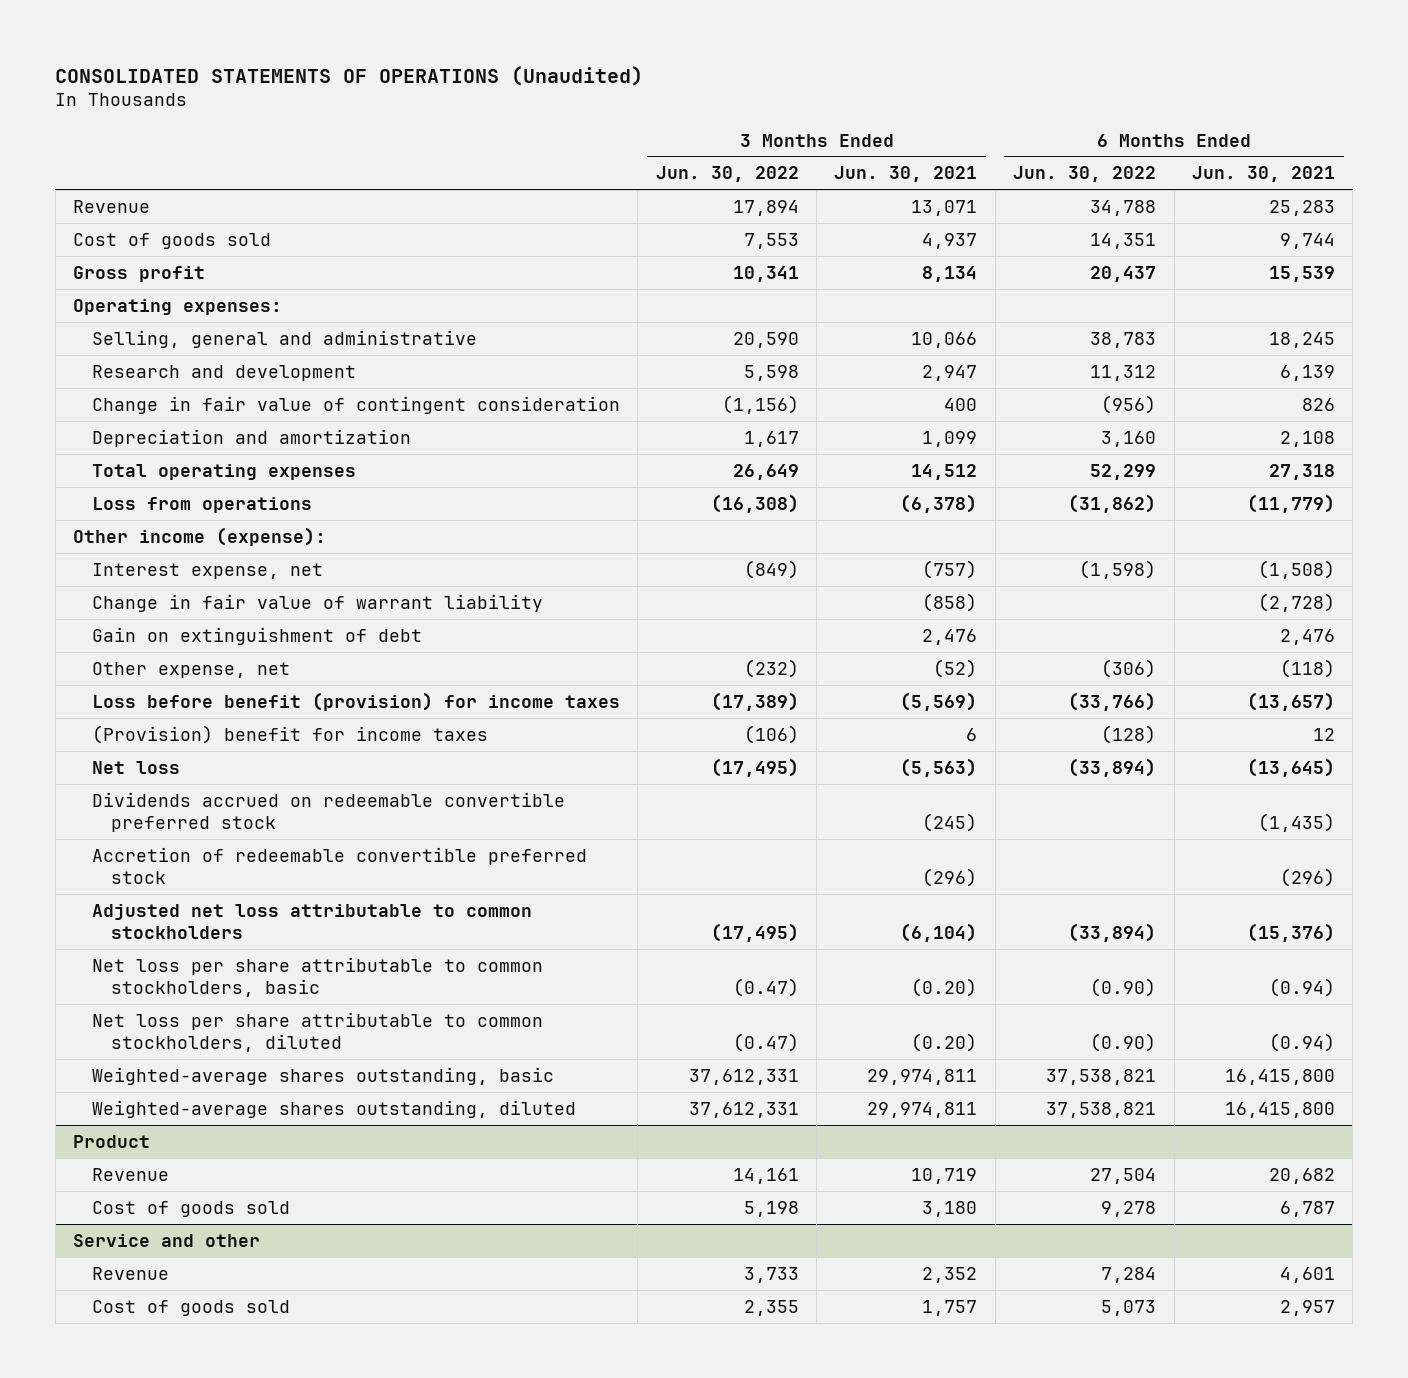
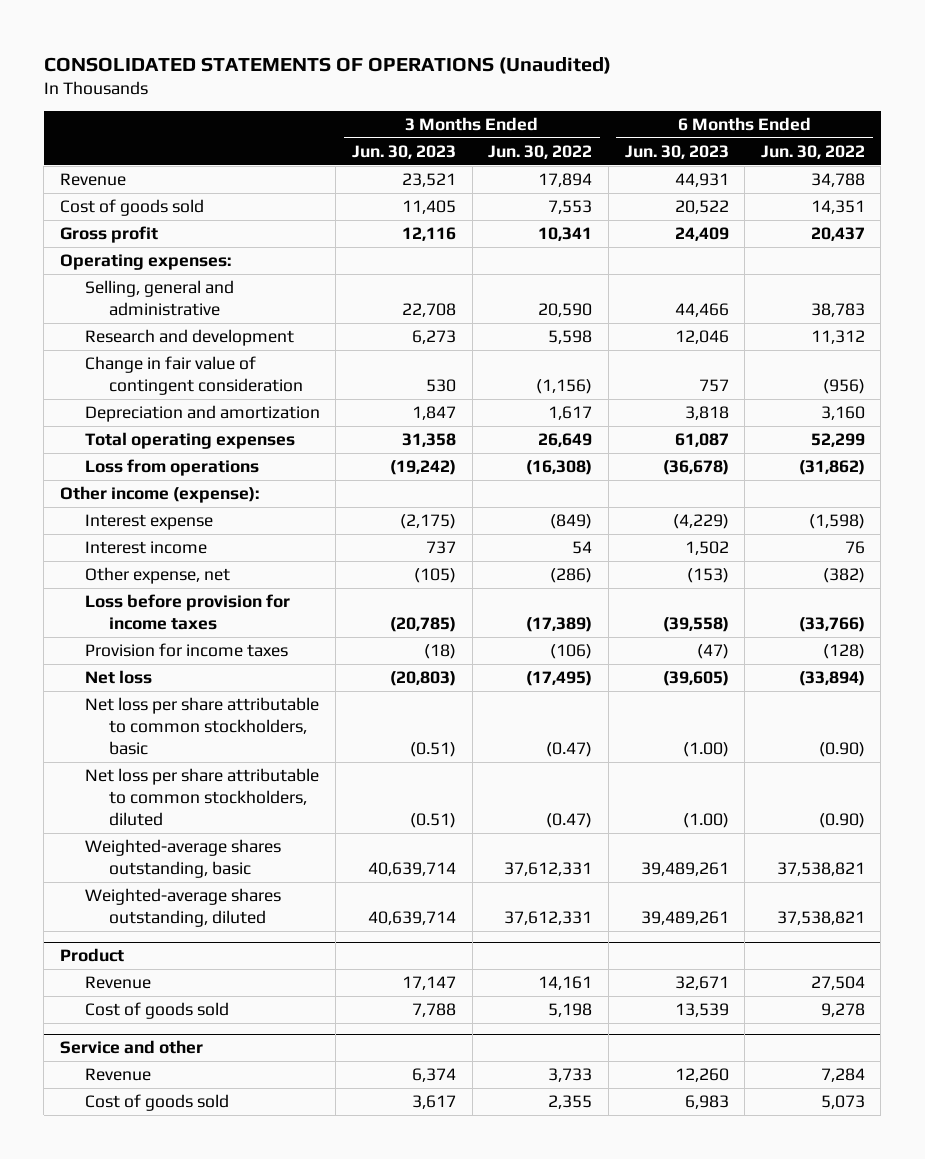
[834,166,978,183] Jun. 30, 2021 -> none
[1191,166,1335,183] Jun. 30, 2021 -> none
none -> [351,144,456,159] Jun. 30, 2023
none -> [624,144,729,159] Jun. 30, 2023
[92,593,544,612] Change in fair value of warrant liability -> none
[92,626,423,645] Gain on extinguishment of debt -> none
[92,562,324,579] Interest expense, net -> [84,513,213,530] Interest expense
none -> [84,540,207,554] Interest income
[743,658,799,678] (232) -> [550,567,593,583] (286)
[1101,658,1157,678] (306) -> [822,567,865,583] (382)
[92,691,621,711] Loss before benefit (provision) for income taxes -> [84,593,290,631] Loss before provision for income taxes
[92,724,489,744] (Provision) benefit for income taxes -> [84,642,288,657] Provision for income taxes
[92,791,566,833] Dividends accrued on redeemable convertible preferred stock -> none
[92,846,588,885] Accretion of redeemable convertible preferred stock -> none
[92,903,533,940] Adjusted net loss attributable to common stockholders -> none

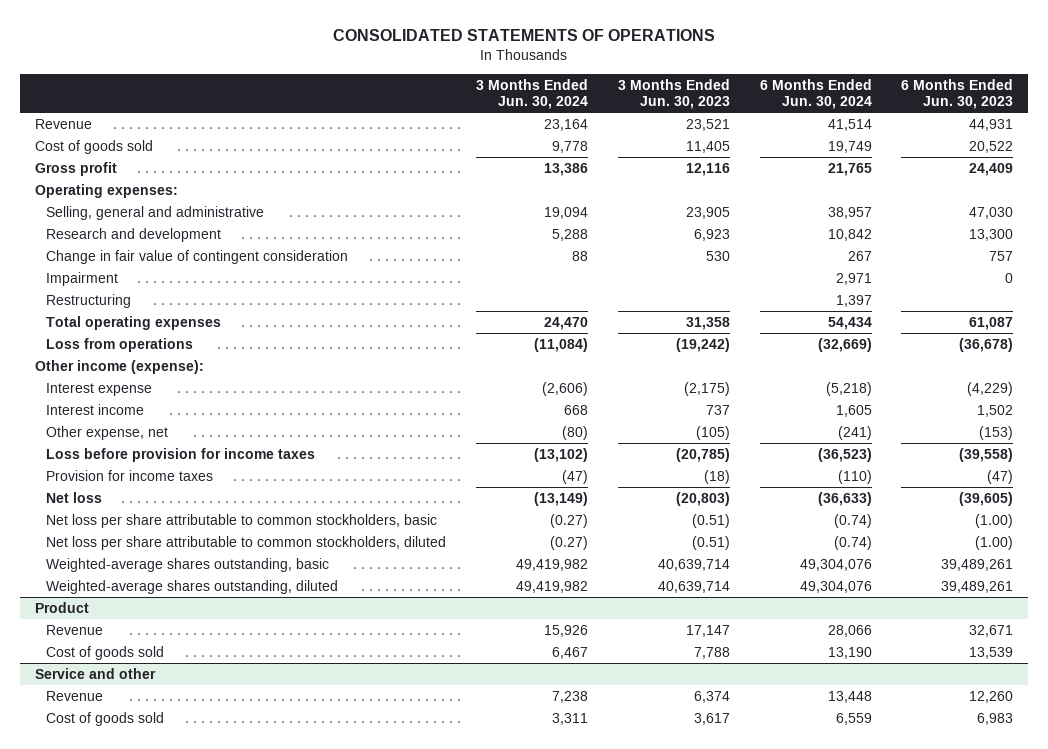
[43,56,611,74] CONSOLIDATED STATEMENTS OF OPERATIONS (Unaudited) -> [333,29,716,42] CONSOLIDATED STATEMENTS OF OPERATIONS
[488,144,593,159] Jun. 30, 2022 -> none
[760,144,865,159] Jun. 30, 2022 -> none
none -> [476,78,589,109] 3 Months Ended Jun. 30, 2024
none -> [759,78,872,109] 6 Months Ended Jun. 30, 2024
[401,303,456,318] 22,708 -> [685,206,730,219] 23,905
[674,303,729,318] 44,466 -> [969,206,1014,219] 47,030
[411,329,456,344] 6,273 -> [693,228,730,241] 6,923
[674,329,729,344] 12,046 -> [969,228,1014,241] 13,300
[84,404,320,422] Depreciation and amortization -> none
none -> [46,271,119,286] Impairment
none -> [46,293,132,308] Restructuring

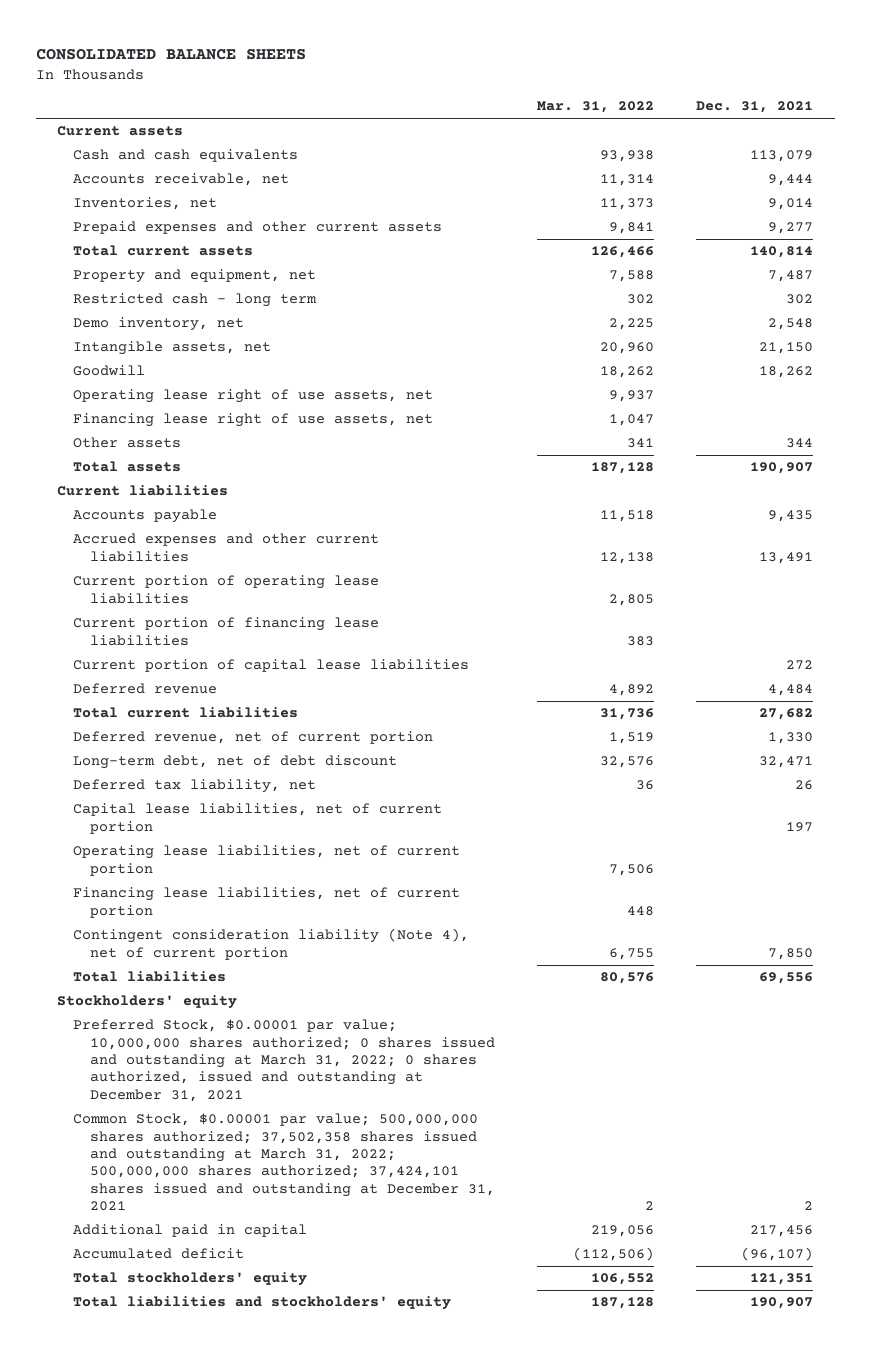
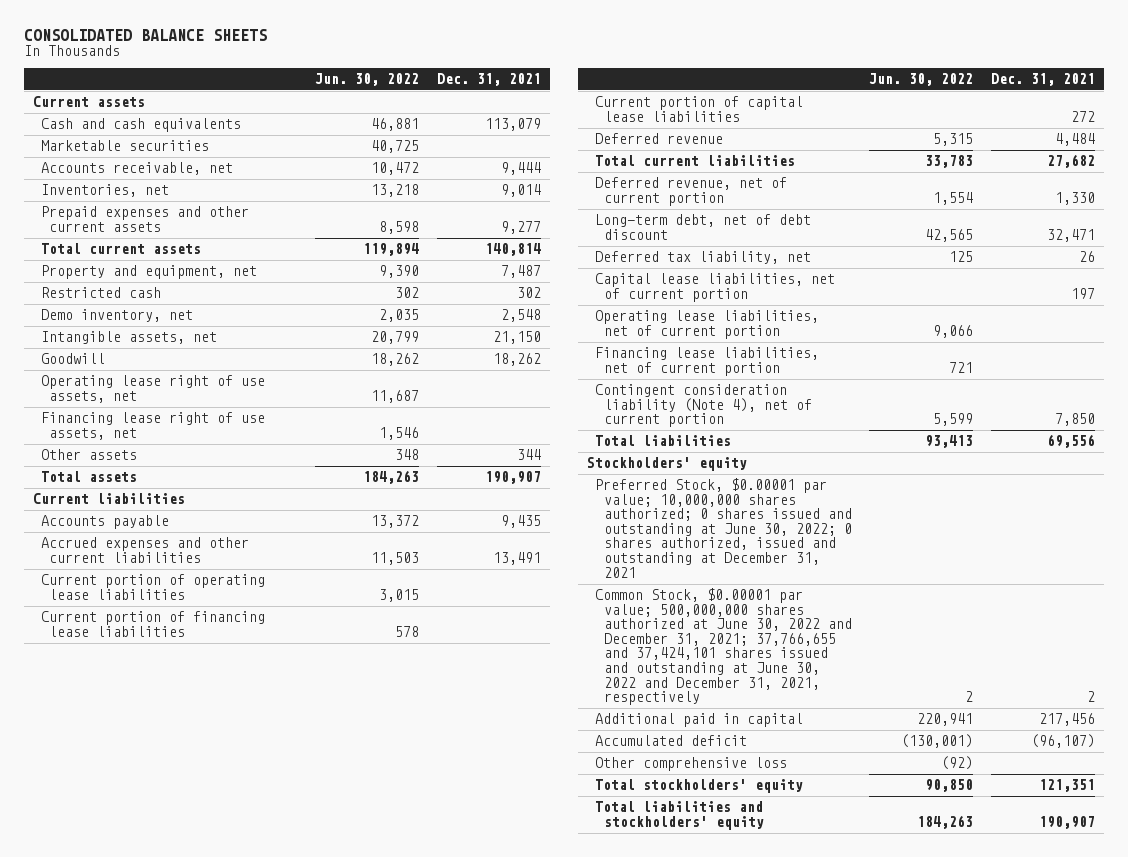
[537,101,655,114] Mar. 31, 2022 -> none
none -> [315,73,420,87] Jun. 30, 2022
none -> [40,140,209,152] Marketable securities
[73,293,318,308] Restricted cash - long term -> [40,287,161,299] Restricted cash
[73,1019,495,1102] Preferred Stock, $0.00001 par value; 10,000,000 shares authorized; 0 shares issued and outstanding at March 31, 2022; 0 shares authorized, issued and outstanding at December 31, 2021 -> [595,478,852,578] Preferred Stock, $0.00001 par value; 10,000,000 shares authorized; 0 shares issued and outstanding at June 30, 2022; 0 shares authorized, issued and outstanding at December 31, 2021
[73,1113,495,1212] Common Stock, $0.00001 par value; 500,000,000 shares authorized; 37,502,358 shares issued and outstanding at March 31, 2022; 500,000,000 shares authorized; 37,424,101 shares issued and outstanding at December 31, 2021 -> [595,588,852,706] Common Stock, $0.00001 par value; 500,000,000 shares authorized at June 30, 2022 and December 31, 2021; 37,766,655 and 37,424,101 shares issued and outstanding at June 30, 2022 and December 31, 2021, respectively
none -> [595,757,788,772] Other comprehensive loss

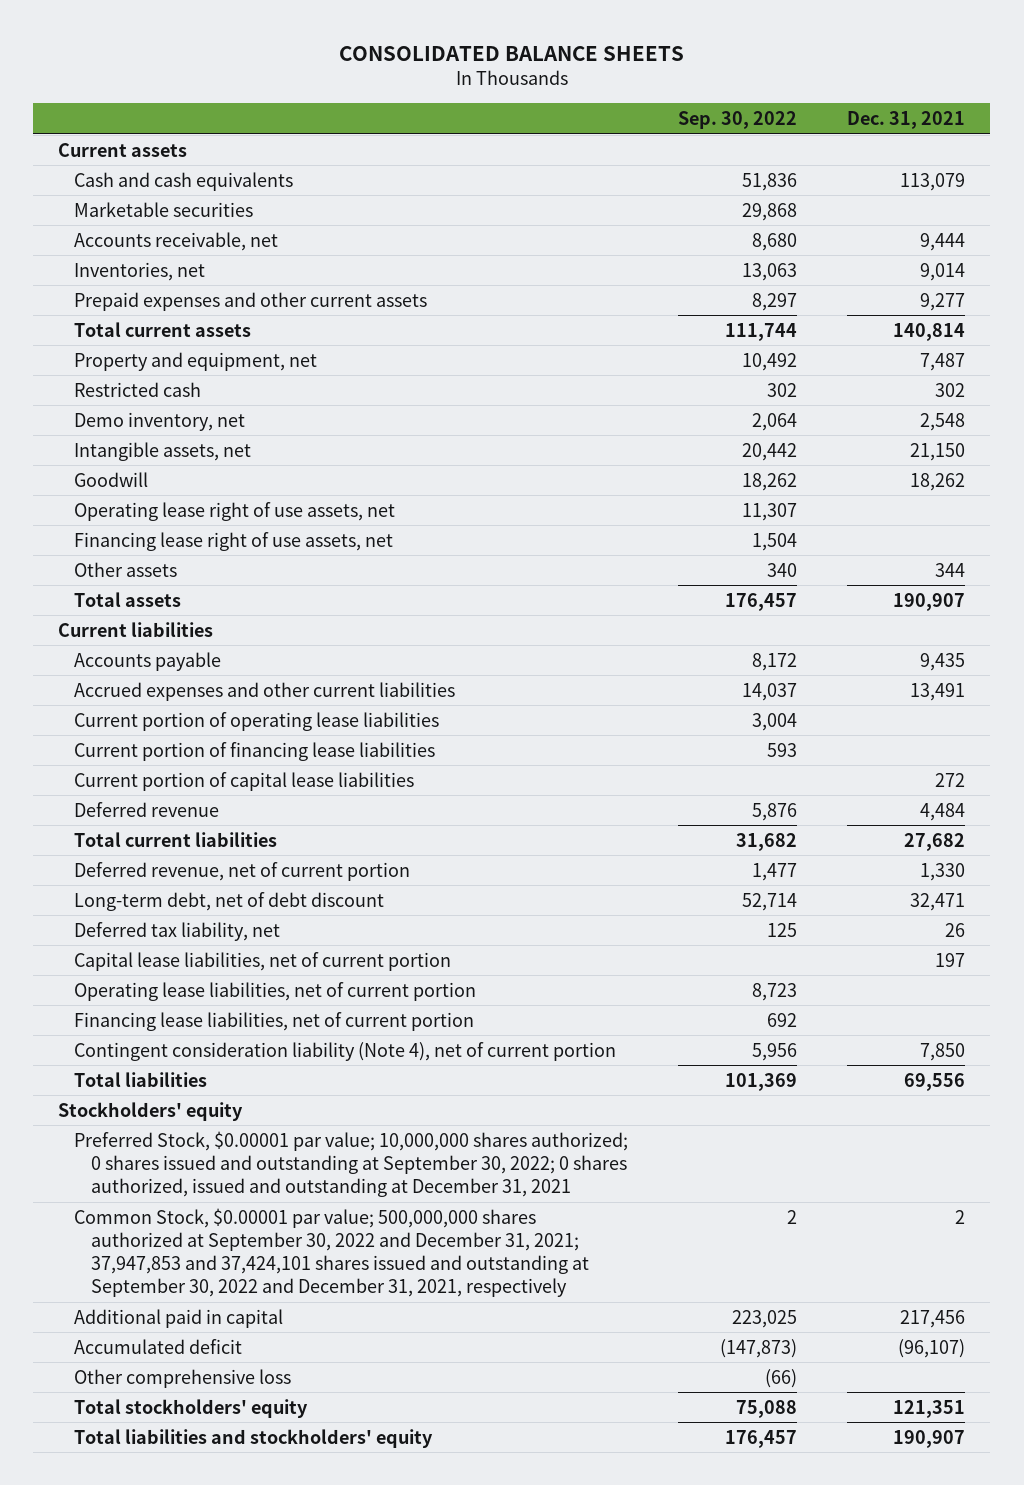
[315,73,420,87] Jun. 30, 2022 -> none
none -> [678,111,798,130] Sep. 30, 2022
[595,478,852,578] Preferred Stock, $0.00001 par value; 10,000,000 shares authorized; 0 shares issued and outstanding at June 30, 2022; 0 shares authorized, issued and outstanding at December 31, 2021 -> [74,1130,629,1198] Preferred Stock, $0.00001 par value; 10,000,000 shares authorized; 0 shares issued and outstanding at September 30, 2022; 0 shares authorized, issued and outstanding at December 31, 2021
[595,588,852,706] Common Stock, $0.00001 par value; 500,000,000 shares authorized at June 30, 2022 and December 31, 2021; 37,766,655 and 37,424,101 shares issued and outstanding at June 30, 2022 and December 31, 2021, respectively -> [74,1207,589,1298] Common Stock, $0.00001 par value; 500,000,000 shares authorized at September 30, 2022 and December 31, 2021; 37,947,853 and 37,424,101 shares issued and outstanding at September 30, 2022 and December 31, 2021, respectively

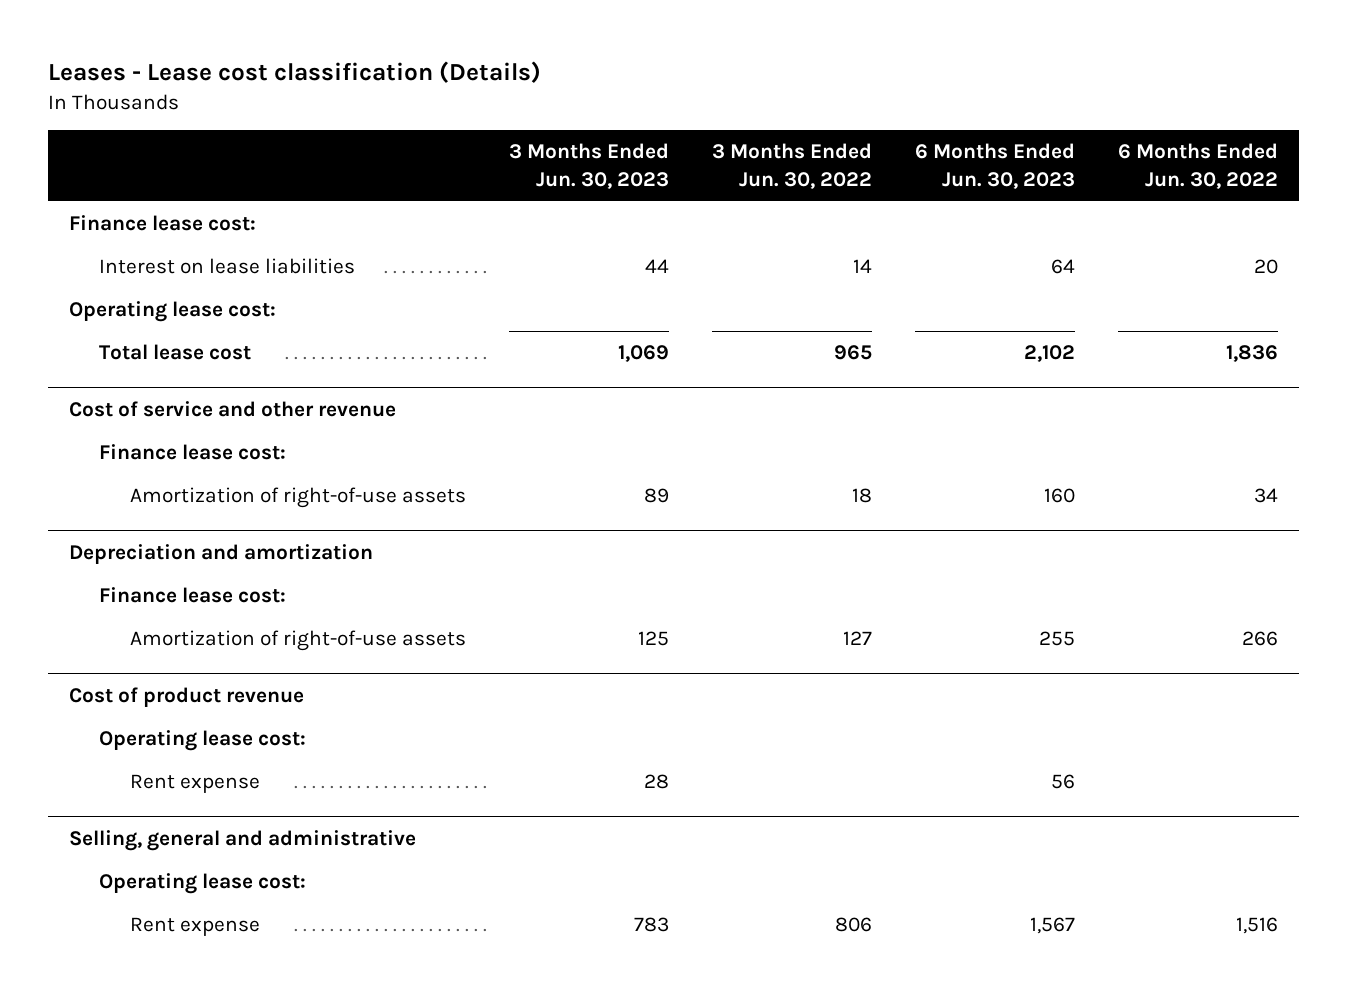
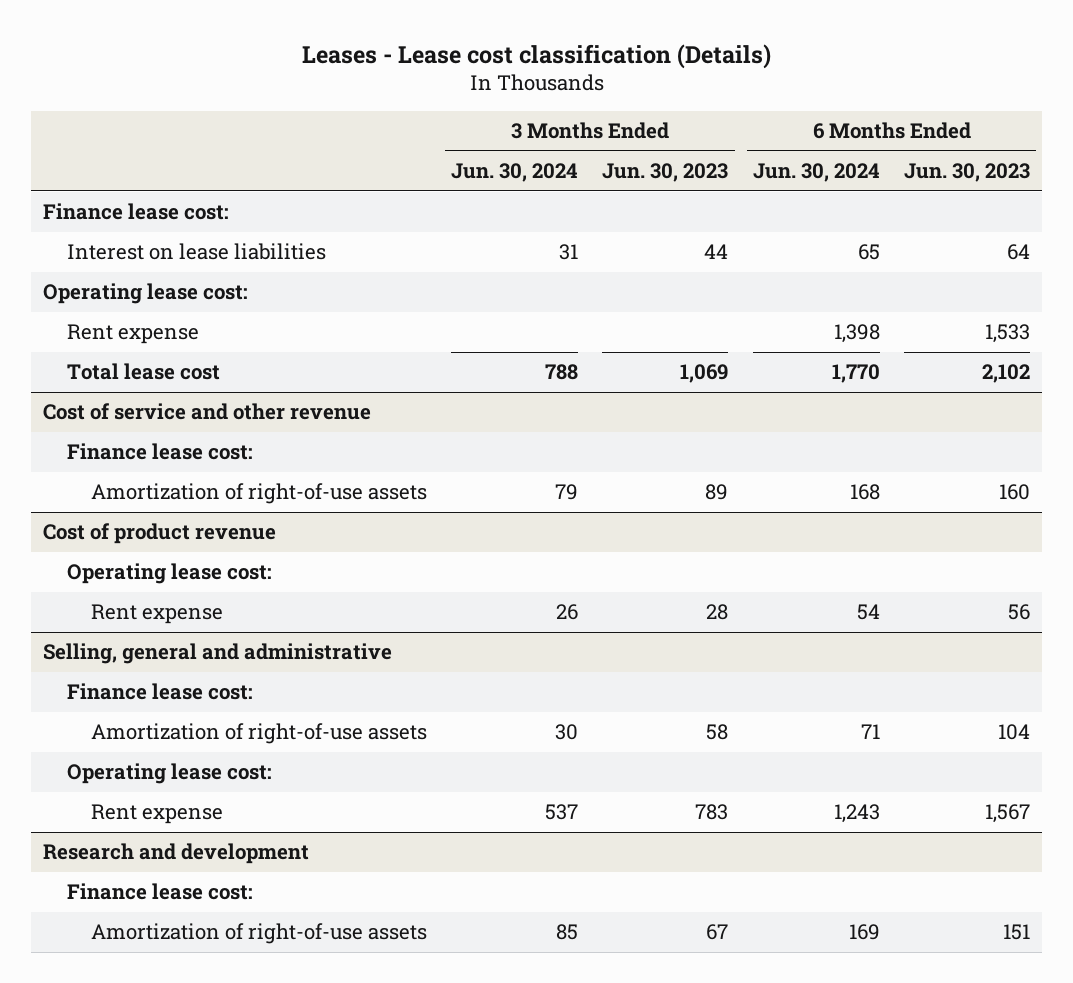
[711,143,872,189] 3 Months Ended Jun. 30, 2022 -> none
[1117,143,1278,189] 6 Months Ended Jun. 30, 2022 -> none
none -> [450,163,578,183] Jun. 30, 2024
none -> [752,163,880,183] Jun. 30, 2024
none -> [66,324,199,345] Rent expense
[69,544,374,565] Depreciation and amortization -> none
[99,587,287,604] Finance lease cost: -> none
[129,630,466,652] Amortization of right-of-use assets -> none
none -> [66,683,253,701] Finance lease cost:
none -> [90,723,427,745] Amortization of right-of-use assets
none -> [43,843,310,865] Research and development
none -> [66,883,253,901] Finance lease cost:
none -> [90,923,427,945] Amortization of right-of-use assets

